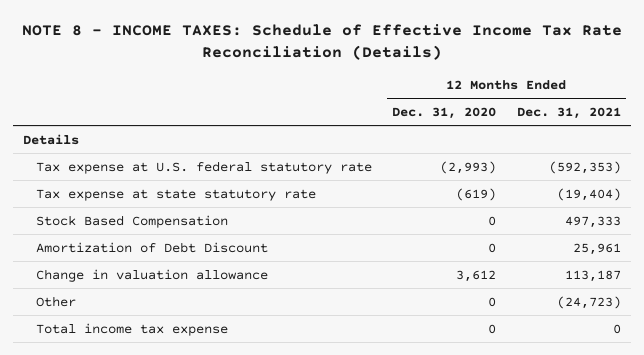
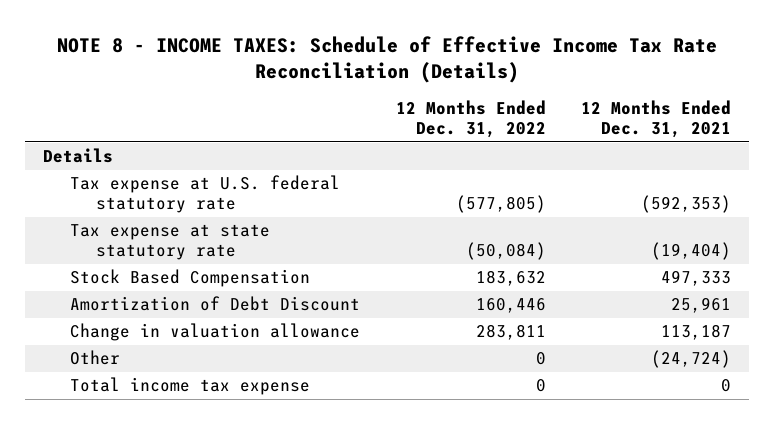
[392,106,497,119] Dec. 31, 2020 -> none
none -> [395,100,546,139] 12 Months Ended Dec. 31, 2022
[556,295,621,309] (24,723) -> [651,350,732,369] (24,724)

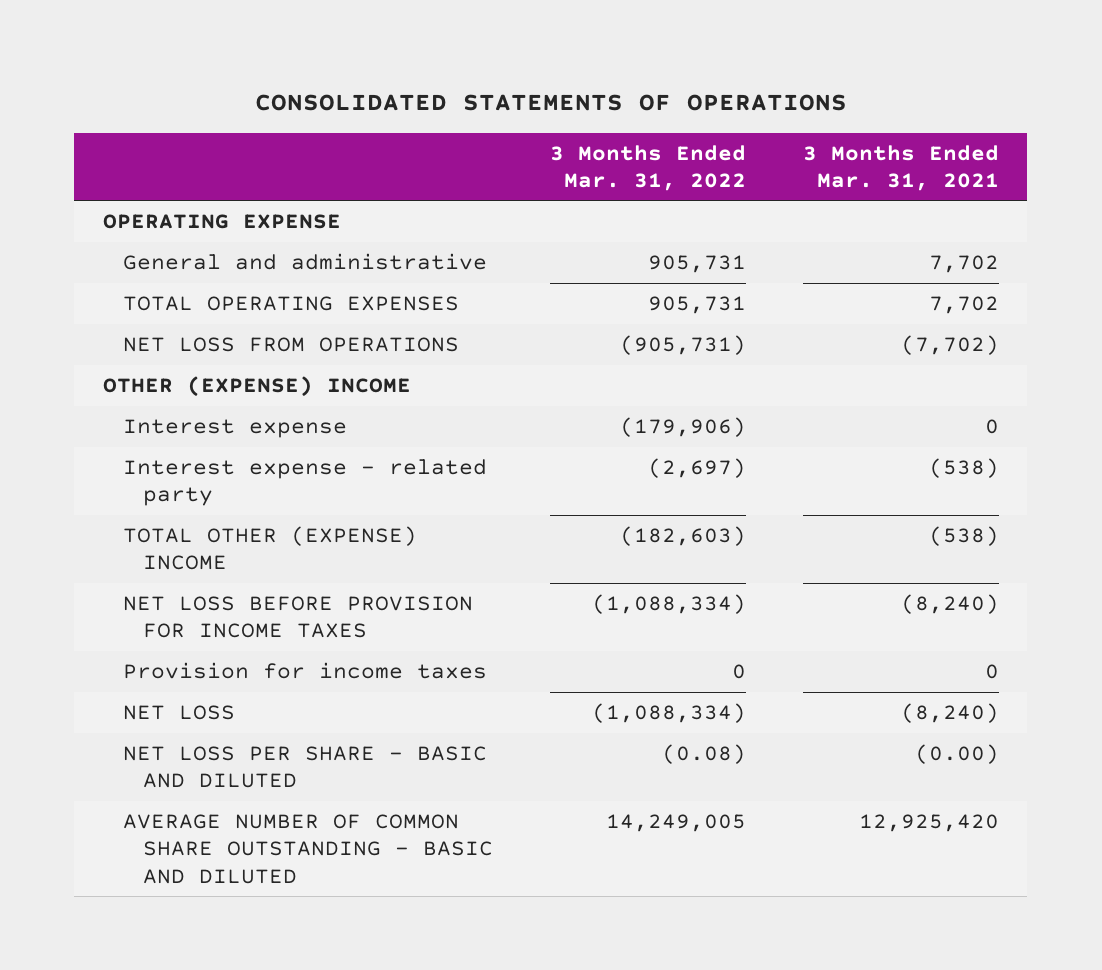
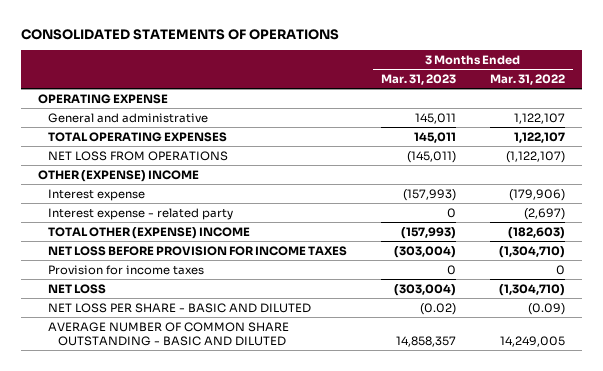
[802,144,999,191] 3 Months Ended Mar. 31, 2021 -> none
none -> [380,74,456,86] Mar. 31, 2023
[647,254,746,273] 905,731 -> [513,112,565,124] 1,122,107
[647,295,746,314] 905,731 -> [513,131,565,143] 1,122,107
[619,334,746,355] (905,731) -> [505,150,565,163] (1,122,107)
[591,593,746,614] (1,088,334) -> [498,245,565,258] (1,304,710)
[591,702,746,723] (1,088,334) -> [498,283,565,296] (1,304,710)
[661,743,746,764] (0.08) -> [527,302,565,315] (0.09)

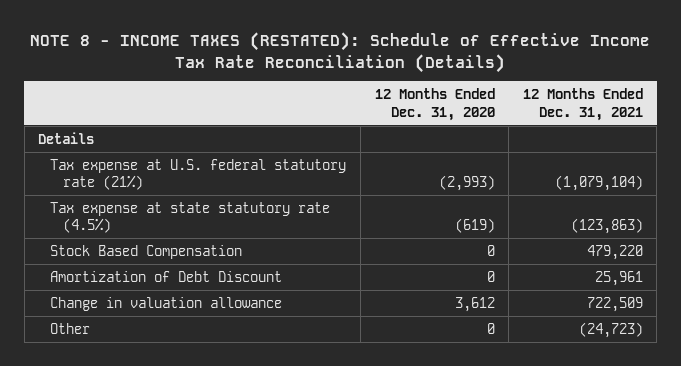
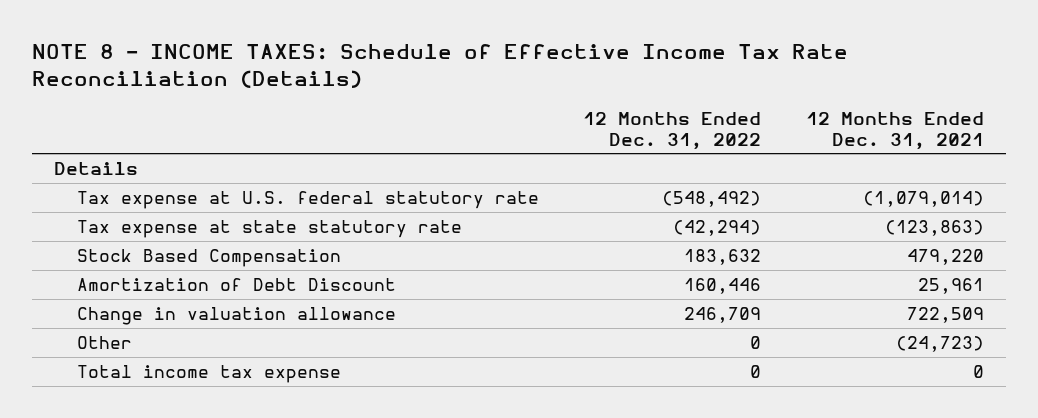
[30,31,651,73] NOTE 8 - INCOME TAXES (RESTATED): Schedule of Effective Income Tax Rate Reconciliation (Details) -> [31,43,848,89] NOTE 8 - INCOME TAXES: Schedule of Effective Income Tax Rate Reconciliation (Details)
[374,88,495,121] 12 Months Ended Dec. 31, 2020 -> none
none -> [583,111,762,150] 12 Months Ended Dec. 31, 2022
[50,158,347,191] Tax expense at U.S. federal statutory rate (21%) -> [77,191,540,210] Tax expense at U.S. federal statutory rate
[554,175,643,192] (1,079,104) -> [862,191,984,208] (1,079,014)
[50,201,331,234] Tax expense at state statutory rate (4.5%) -> [77,220,463,239] Tax expense at state statutory rate
none -> [77,365,342,384] Total income tax expense

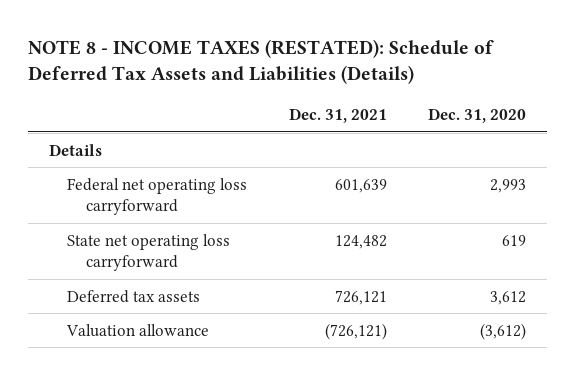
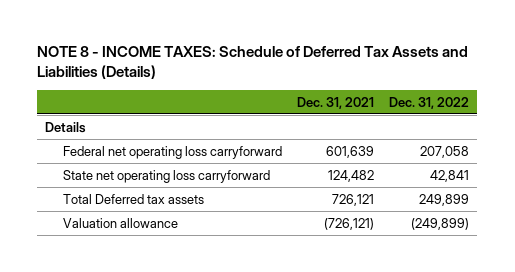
[27,39,494,85] NOTE 8 - INCOME TAXES (RESTATED): Schedule of Deferred Tax Assets and Liabilities (Details) -> [37,46,469,80] NOTE 8 - INCOME TAXES: Schedule of Deferred Tax Assets and Liabilities (Details)
[428,108,527,124] Dec. 31, 2020 -> none
none -> [389,96,470,109] Dec. 31, 2022
[67,289,201,303] Deferred tax assets -> [62,193,204,204] Total Deferred tax assets

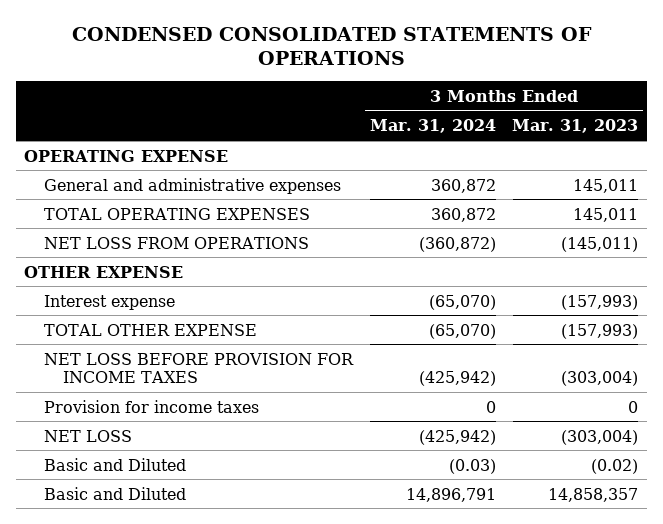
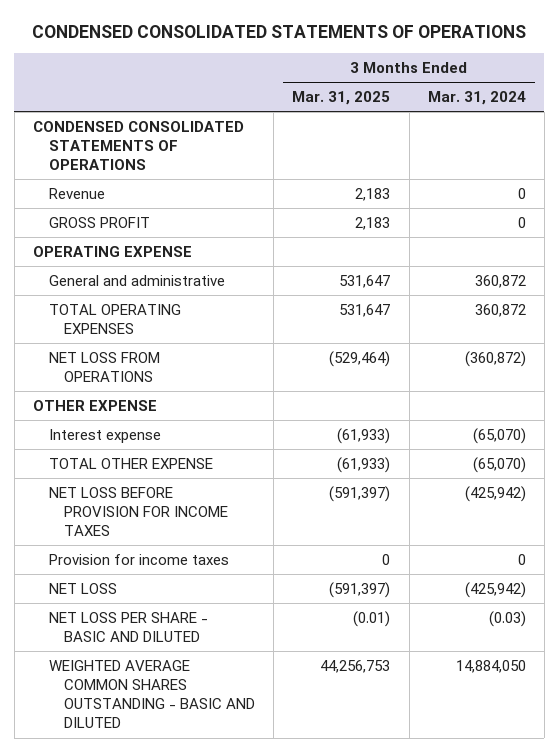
[512,119,639,134] Mar. 31, 2023 -> none
none -> [292,91,391,106] Mar. 31, 2025
none -> [33,120,245,171] CONDENSED CONSOLIDATED STATEMENTS OF OPERATIONS
none -> [48,187,105,199] Revenue
none -> [48,216,150,228] GROSS PROFIT
[43,177,341,194] General and administrative expenses -> [48,274,225,286] General and administrative
[43,457,186,471] Basic and Diluted -> [48,611,208,643] NET LOSS PER SHARE - BASIC AND DILUTED
[43,486,186,500] Basic and Diluted -> [48,659,256,729] WEIGHTED AVERAGE COMMON SHARES OUTSTANDING - BASIC AND DILUTED
[405,487,496,502] 14,896,791 -> [455,659,526,673] 14,884,050

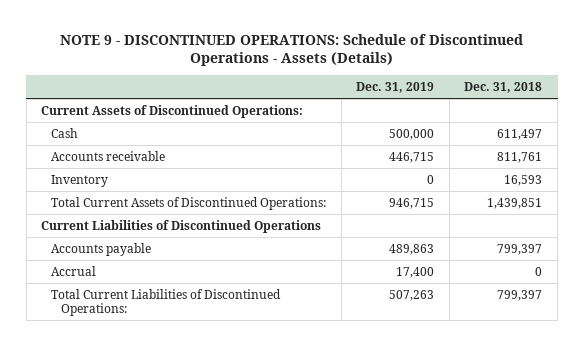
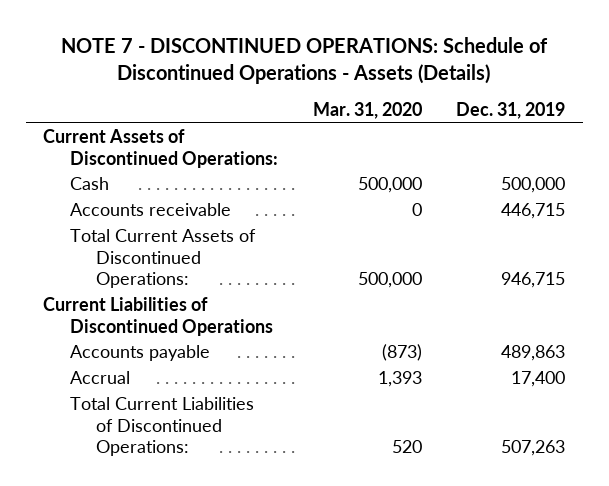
[59,33,523,67] NOTE 9 - DISCONTINUED OPERATIONS: Schedule of Discontinued Operations - Assets (Details) -> [61,36,549,84] NOTE 7 - DISCONTINUED OPERATIONS: Schedule of Discontinued Operations - Assets (Details)
[464,82,543,94] Dec. 31, 2018 -> none
none -> [312,102,422,120] Mar. 31, 2020
[51,174,109,187] Inventory -> none

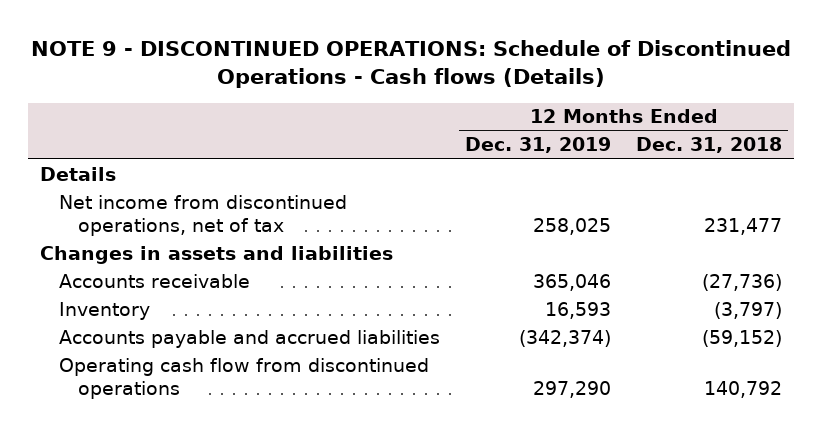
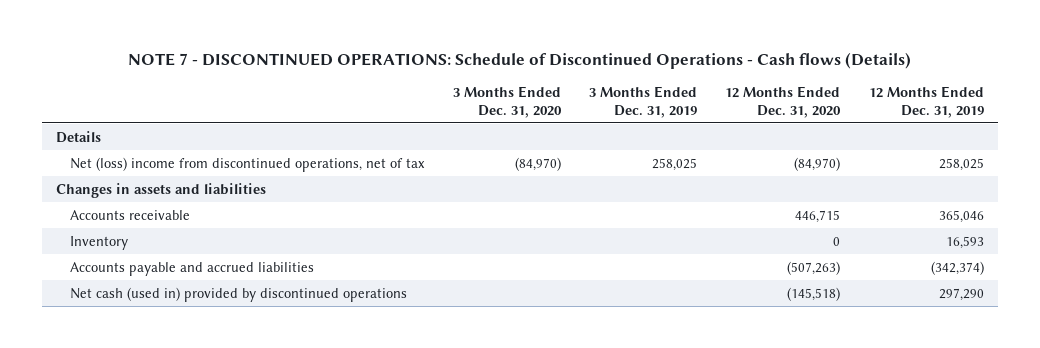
[31,40,792,89] NOTE 9 - DISCONTINUED OPERATIONS: Schedule of Discontinued Operations - Cash flows (Details) -> [127,52,911,70] NOTE 7 - DISCONTINUED OPERATIONS: Schedule of Discontinued Operations - Cash flows (Details)
[635,137,782,154] Dec. 31, 2018 -> none
none -> [453,86,563,118] 3 Months Ended Dec. 31, 2020
none -> [589,86,698,118] 3 Months Ended Dec. 31, 2019
none -> [725,86,842,118] 12 Months Ended Dec. 31, 2020
[59,194,348,236] Net income from discontinued operations, net of tax -> [69,156,425,172] Net (loss) income from discontinued operations, net of tax
[59,357,430,399] Operating cash flow from discontinued operations -> [69,286,407,302] Net cash (used in) provided by discontinued operations

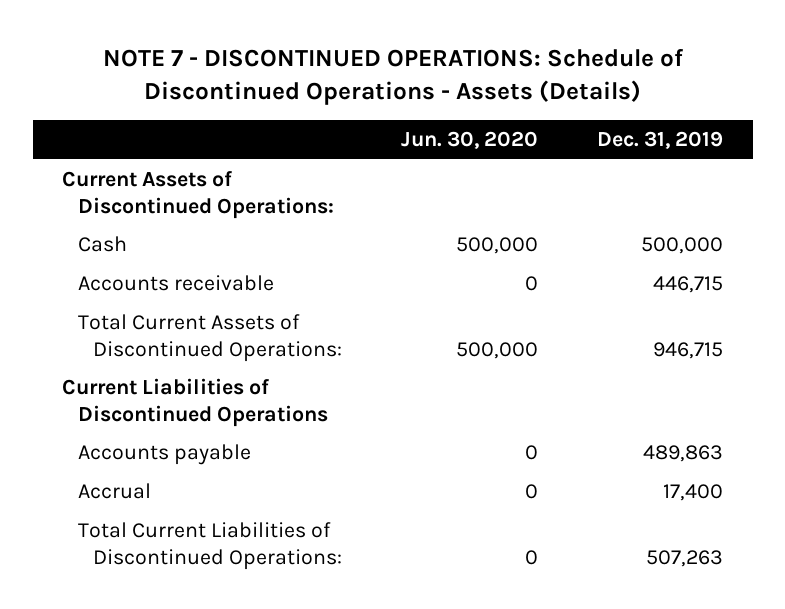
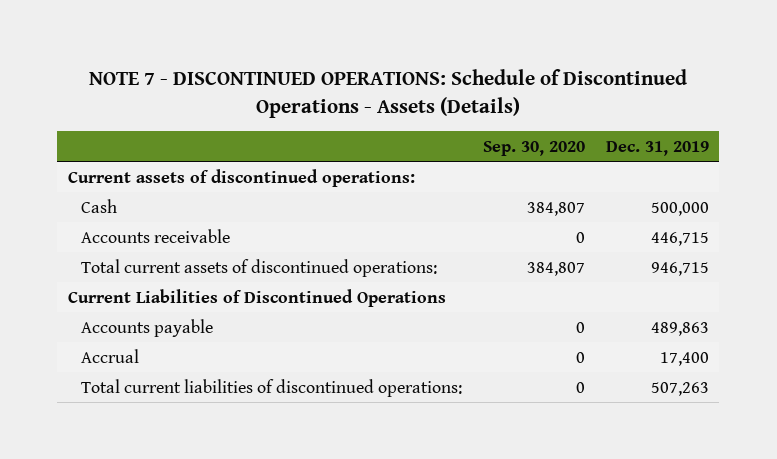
[401,131,539,150] Jun. 30, 2020 -> none
none -> [482,140,585,156] Sep. 30, 2020
[62,171,334,219] Current Assets of Discontinued Operations: -> [67,168,415,187] Current assets of discontinued operations:
[77,314,343,362] Total Current Assets of Discontinued Operations: -> [80,258,437,277] Total current assets of discontinued operations:
[77,522,343,570] Total Current Liabilities of Discontinued Operations: -> [80,378,462,397] Total current liabilities of discontinued operations:

